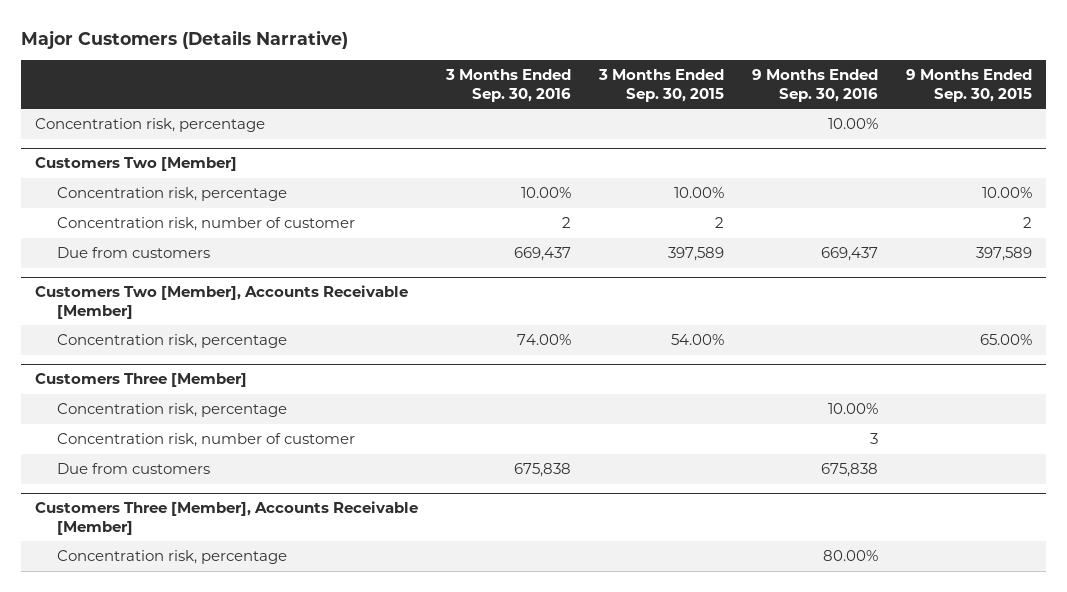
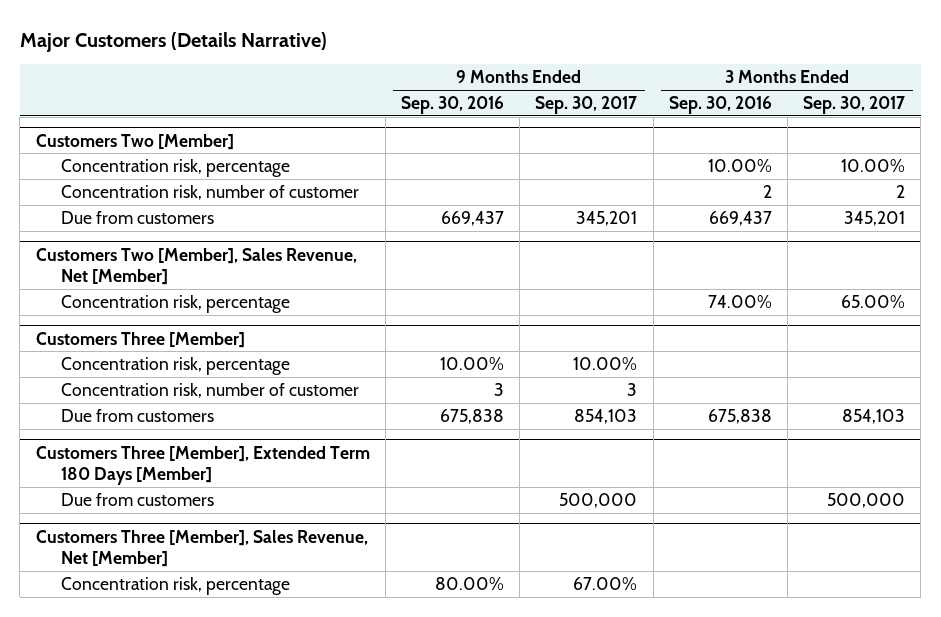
[598,69,725,102] 3 Months Ended Sep. 30, 2015 -> none
[905,69,1032,102] 9 Months Ended Sep. 30, 2015 -> none
none -> [535,96,638,115] Sep. 30, 2017
none -> [803,96,906,115] Sep. 30, 2017
[35,118,266,133] Concentration risk, percentage -> none
[35,285,409,319] Customers Two [Member], Accounts Receivable [Member] -> [35,247,357,285] Customers Two [Member], Sales Revenue, Net [Member]
none -> [35,445,370,485] Customers Three [Member], Extended Term 180 Days [Member]
none -> [61,492,215,506] Due from customers
[35,501,419,535] Customers Three [Member], Accounts Receivable [Member] -> [35,529,368,567] Customers Three [Member], Sales Revenue, Net [Member]

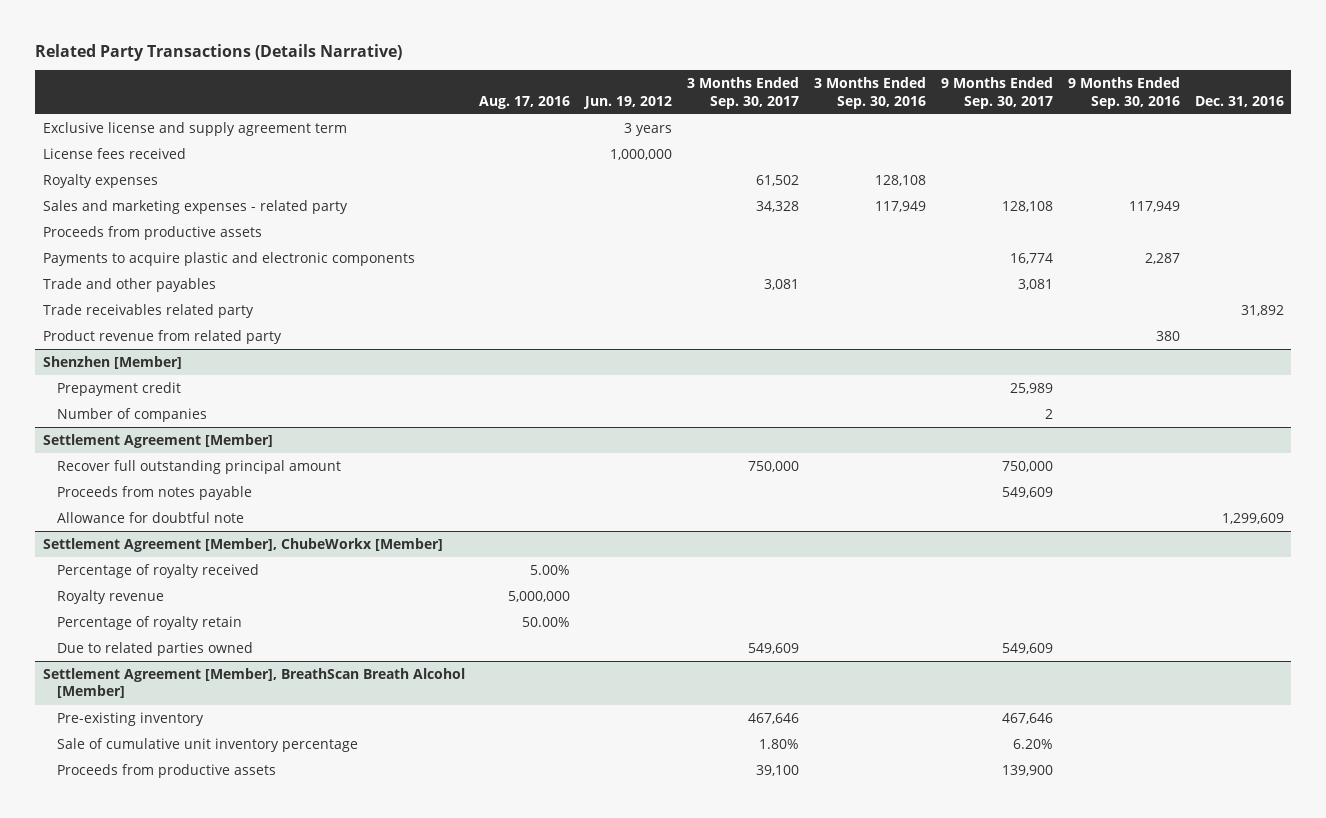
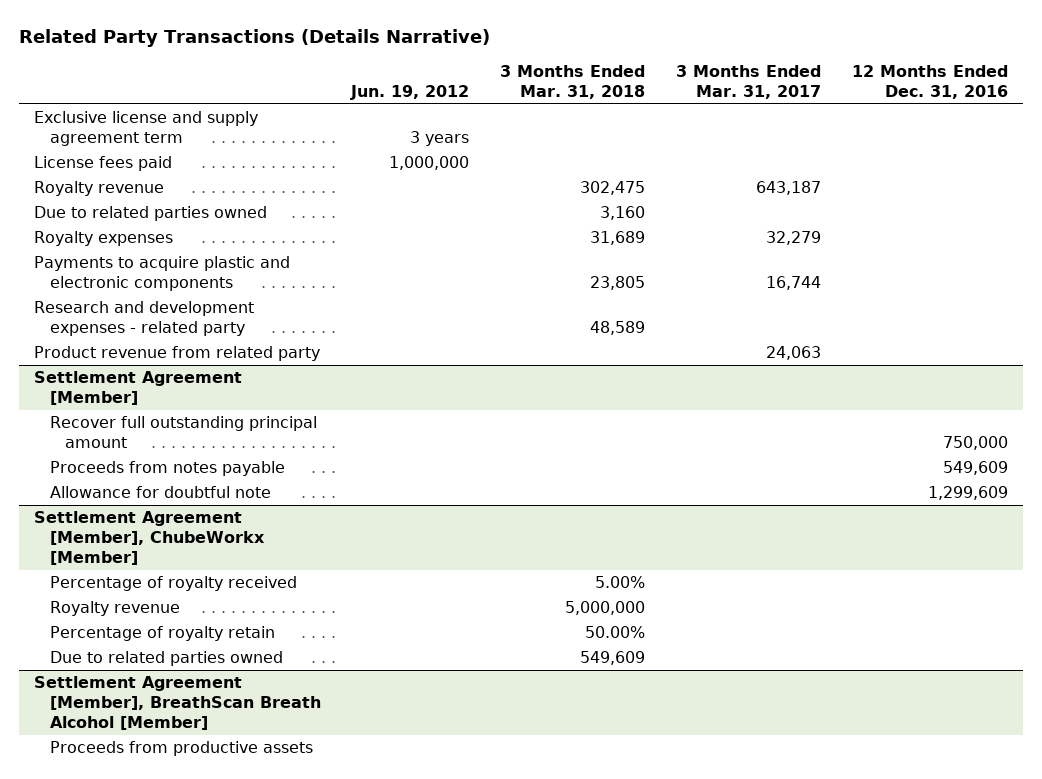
[479,95,571,109] Aug. 17, 2016 -> none
[687,77,800,109] 3 Months Ended Sep. 30, 2017 -> none
[813,77,926,109] 3 Months Ended Sep. 30, 2016 -> none
[940,77,1053,109] 9 Months Ended Sep. 30, 2017 -> none
[1067,77,1180,109] 9 Months Ended Sep. 30, 2016 -> none
[1194,95,1284,107] Dec. 31, 2016 -> none
none -> [500,65,646,100] 3 Months Ended Mar. 31, 2018
none -> [675,65,821,100] 3 Months Ended Mar. 31, 2017
none -> [851,65,1008,100] 12 Months Ended Dec. 31, 2016
[42,147,186,159] License fees received -> [34,156,173,172] License fees paid
none -> [34,181,165,197] Royalty revenue
none -> [34,206,268,222] Due to related parties owned
[42,199,348,214] Sales and marketing expenses - related party -> none
[42,225,262,240] Proceeds from productive assets -> none
[42,277,216,292] Trade and other payables -> none
[42,303,254,318] Trade receivables related party -> none
none -> [34,301,255,337] Research and development expenses - related party
[42,355,182,369] Shenzhen [Member] -> none
[57,381,182,396] Prepayment credit -> none
[57,407,208,422] Number of companies -> none
[57,711,205,726] Pre-existing inventory -> none
[57,737,359,752] Sale of cumulative unit inventory percentage -> none

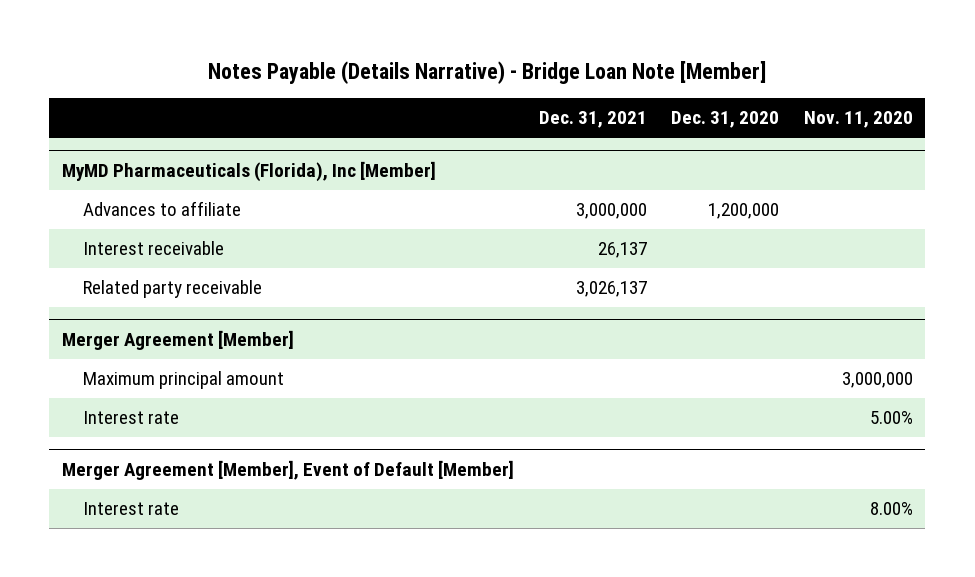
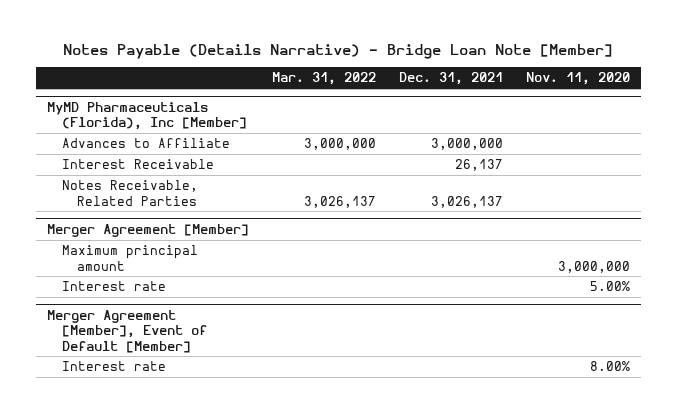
[671,111,780,129] Dec. 31, 2020 -> none
none -> [272,72,377,86] Mar. 31, 2022
[82,201,241,217] Advances to affiliate -> [61,138,230,149] Advances to Affiliate
[82,241,224,256] Interest receivable -> [61,159,214,170] Interest Receivable
[82,280,262,299] Related party receivable -> [61,180,198,206] Notes Receivable, Related Parties

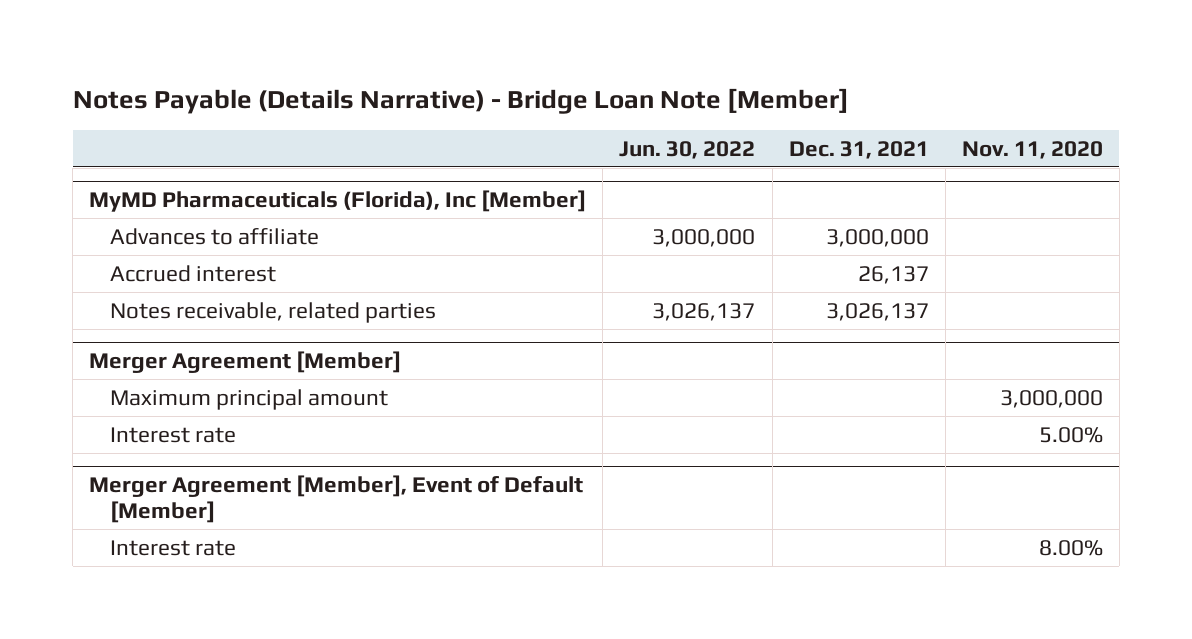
[272,72,377,86] Mar. 31, 2022 -> none
none -> [619,140,756,159] Jun. 30, 2022
[61,138,230,149] Advances to Affiliate -> [110,227,320,245] Advances to affiliate
[61,159,214,170] Interest Receivable -> [110,264,277,282] Accrued interest
[61,180,198,206] Notes Receivable, Related Parties -> [110,301,437,323] Notes receivable, related parties

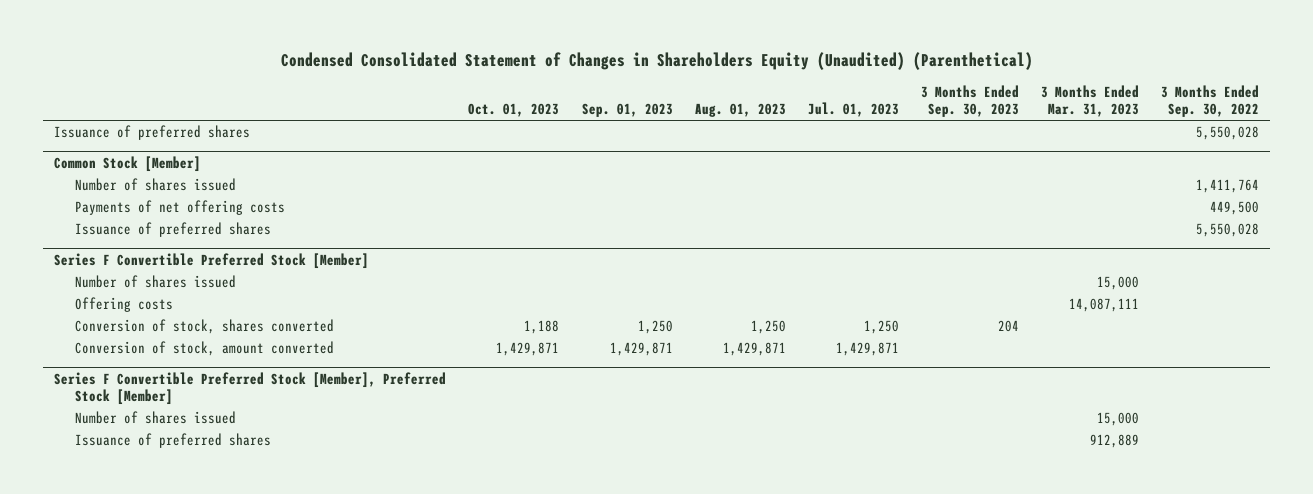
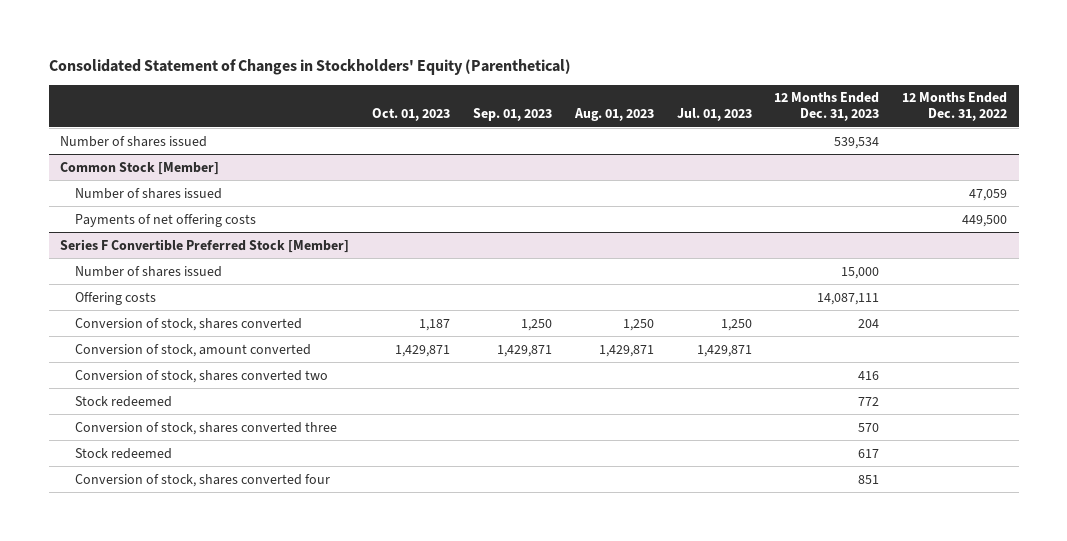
[280,52,1033,71] Condensed Consolidated Statement of Changes in Shareholders Equity (Unaudited) (Parenthetical) -> [48,58,571,75] Consolidated Statement of Changes in Stockholders' Equity (Parenthetical)
[920,85,1019,117] 3 Months Ended Sep. 30, 2023 -> none
[1040,85,1139,117] 3 Months Ended Mar. 31, 2023 -> none
[1160,85,1259,117] 3 Months Ended Sep. 30, 2022 -> none
none -> [774,92,880,122] 12 Months Ended Dec. 31, 2023
none -> [902,92,1008,122] 12 Months Ended Dec. 31, 2022
[54,125,251,141] Issuance of preferred shares -> none
none -> [60,135,208,147] Number of shares issued
[74,222,271,238] Issuance of preferred shares -> none
[524,320,560,335] 1,188 -> [418,318,450,331] 1,187
[54,371,447,405] Series F Convertible Preferred Stock [Member], Preferred Stock [Member] -> none
[74,411,236,425] Number of shares issued -> none
[74,433,271,449] Issuance of preferred shares -> none
none -> [74,369,328,383] Conversion of stock, shares converted two
none -> [74,395,172,407] Stock redeemed
none -> [74,421,337,435] Conversion of stock, shares converted three
none -> [74,447,172,459] Stock redeemed
none -> [74,473,330,487] Conversion of stock, shares converted four

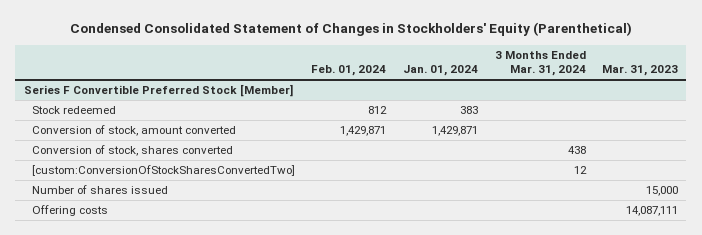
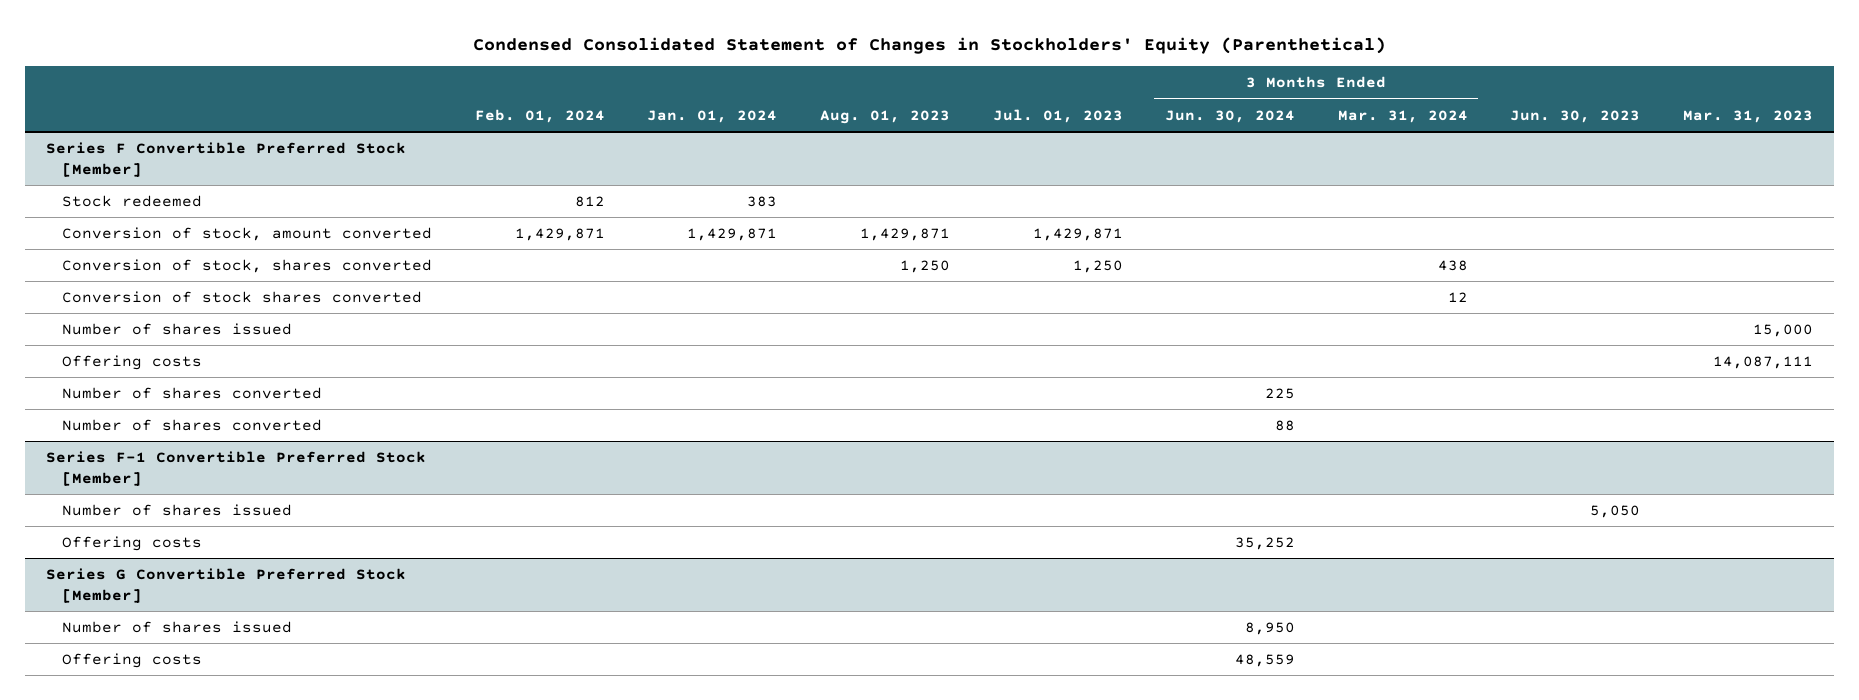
none -> [819,109,950,124] Aug. 01, 2023
none -> [992,108,1123,123] Jul. 01, 2023
none -> [1165,109,1296,123] Jun. 30, 2024
none -> [1510,109,1641,123] Jun. 30, 2023
[31,165,295,177] [custom:ConversionOfStockSharesConvertedTwo] -> [62,290,423,303] Conversion of stock shares converted
none -> [62,386,323,399] Number of shares converted
none -> [62,418,323,431] Number of shares converted
none -> [46,450,427,486] Series F-1 Convertible Preferred Stock [Member]
none -> [62,503,293,516] Number of shares issued
none -> [62,535,203,551] Offering costs
none -> [46,567,407,603] Series G Convertible Preferred Stock [Member]
none -> [62,620,293,633] Number of shares issued
none -> [62,652,203,668] Offering costs

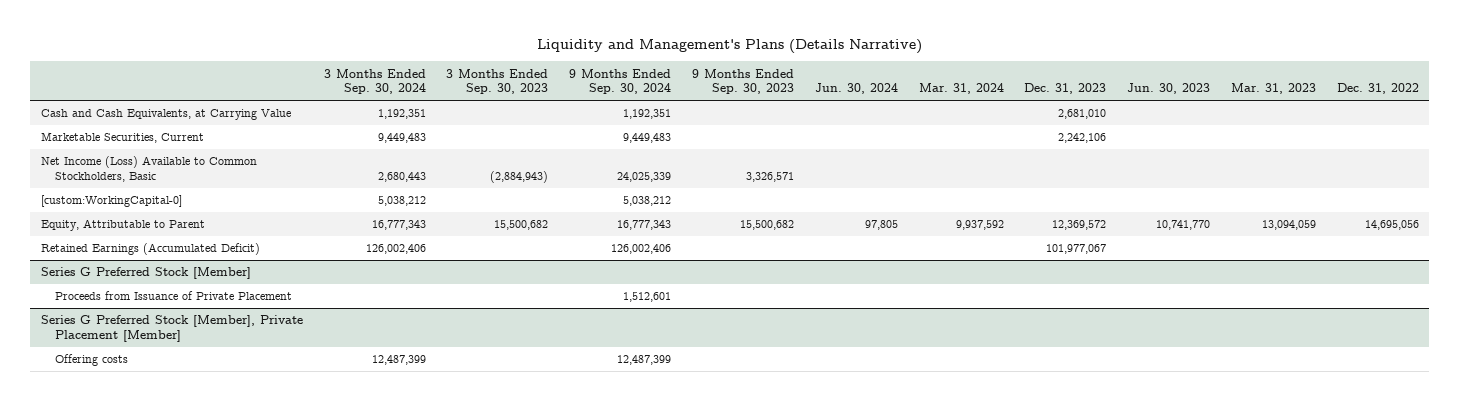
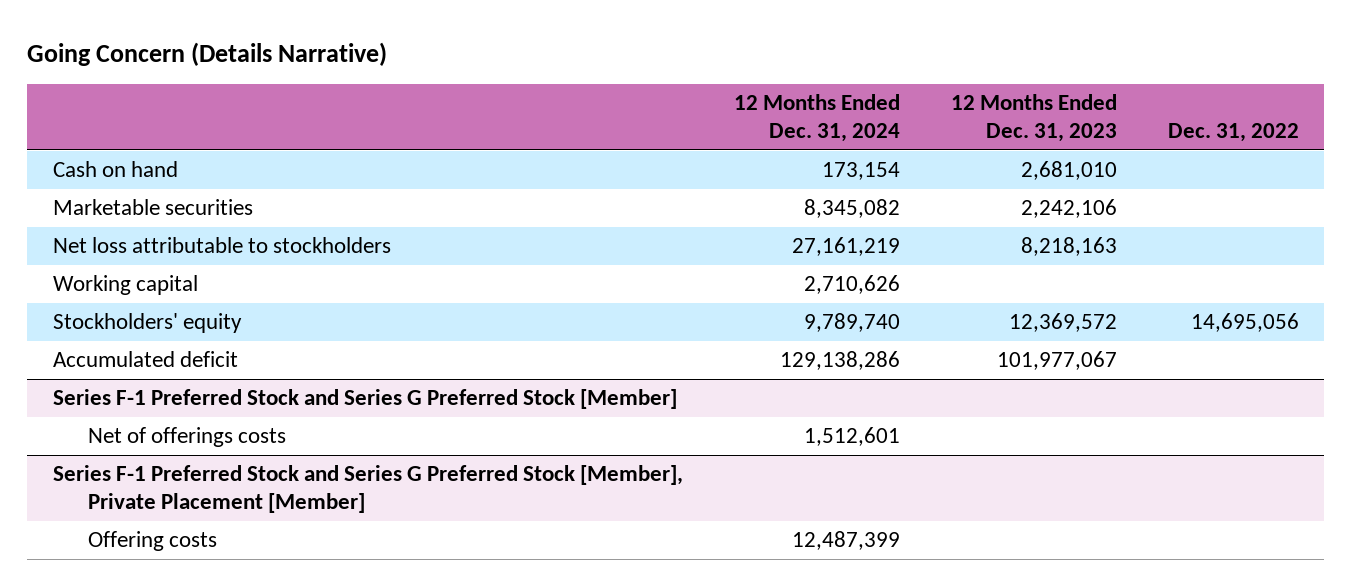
[536,39,922,55] Liquidity and Management's Plans (Details Narrative) -> [27,41,388,66] Going Concern (Details Narrative)
[323,68,426,95] 3 Months Ended Sep. 30, 2024 -> none
[446,68,549,95] 3 Months Ended Sep. 30, 2023 -> none
[569,68,672,95] 9 Months Ended Sep. 30, 2024 -> none
[691,68,794,95] 9 Months Ended Sep. 30, 2023 -> none
[814,83,898,95] Jun. 30, 2024 -> none
[918,83,1004,95] Mar. 31, 2024 -> none
[1024,83,1107,95] Dec. 31, 2023 -> none
[1127,83,1211,95] Jun. 30, 2023 -> none
[1230,83,1316,95] Mar. 31, 2023 -> none
none -> [733,94,900,143] 12 Months Ended Dec. 31, 2024
none -> [950,94,1117,143] 12 Months Ended Dec. 31, 2023
[40,195,182,208] [custom:WorkingCapital-0] -> none
[40,267,251,280] Series G Preferred Stock [Member] -> none
[55,291,293,301] Proceeds from Issuance of Private Placement -> none
[40,109,291,121] Cash and Cash Equivalents, at Carrying Value -> [52,161,178,178] Cash on hand
[40,132,204,144] Marketable Securities, Current -> [52,199,253,216] Marketable securities
[40,156,257,183] Net Income (Loss) Available to Common Stockholders, Basic -> [52,237,391,254] Net loss attributable to stockholders
none -> [52,275,198,296] Working capital
[40,219,205,232] Equity, Attributable to Parent -> [52,313,242,334] Stockholders' equity
[40,243,260,256] Retained Earnings (Accumulated Deficit) -> [52,351,238,368] Accumulated deficit
none -> [52,389,677,410] Series F-1 Preferred Stock and Series G Preferred Stock [Member]
none -> [87,427,286,448] Net of offerings costs
[40,315,303,343] Series G Preferred Stock [Member], Private Placement [Member] -> [52,465,683,513] Series F-1 Preferred Stock and Series G Preferred Stock [Member], Private Placement [Member]

